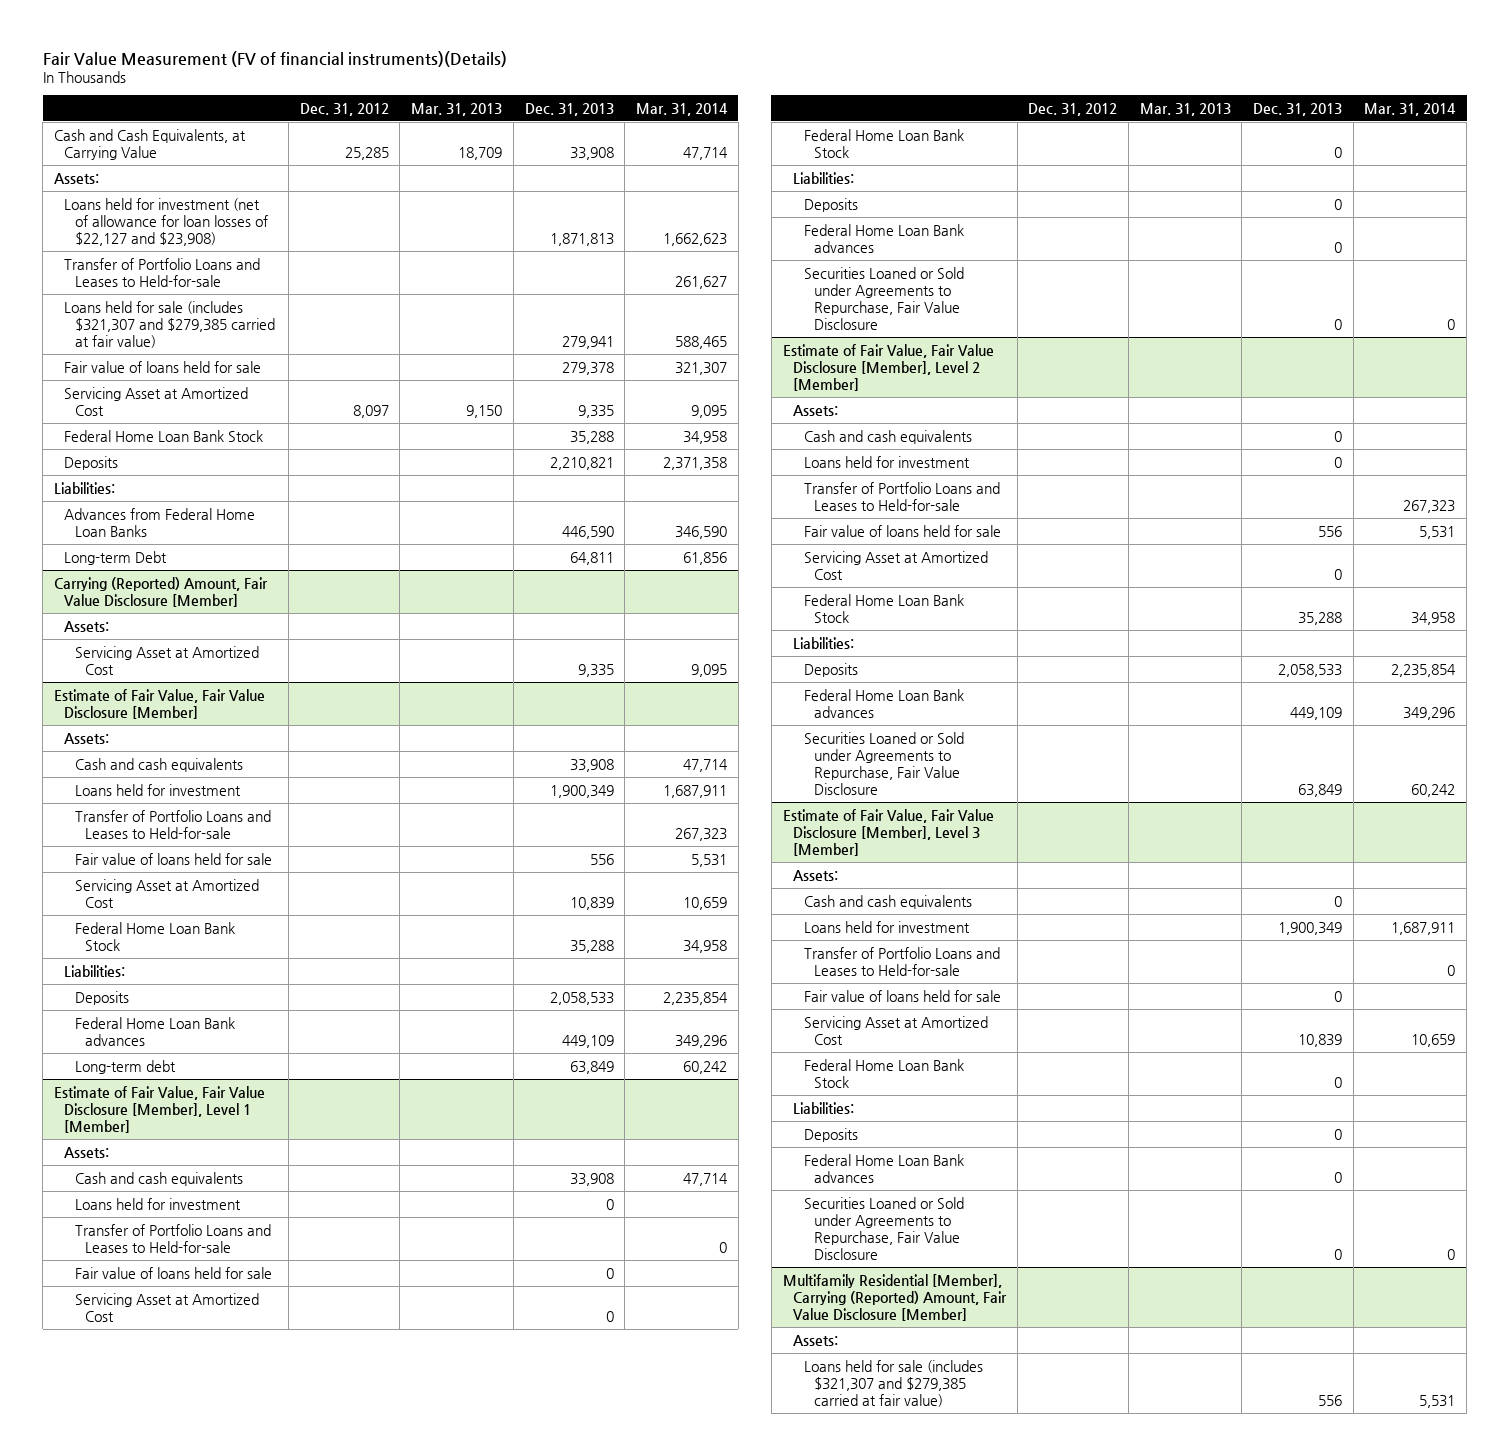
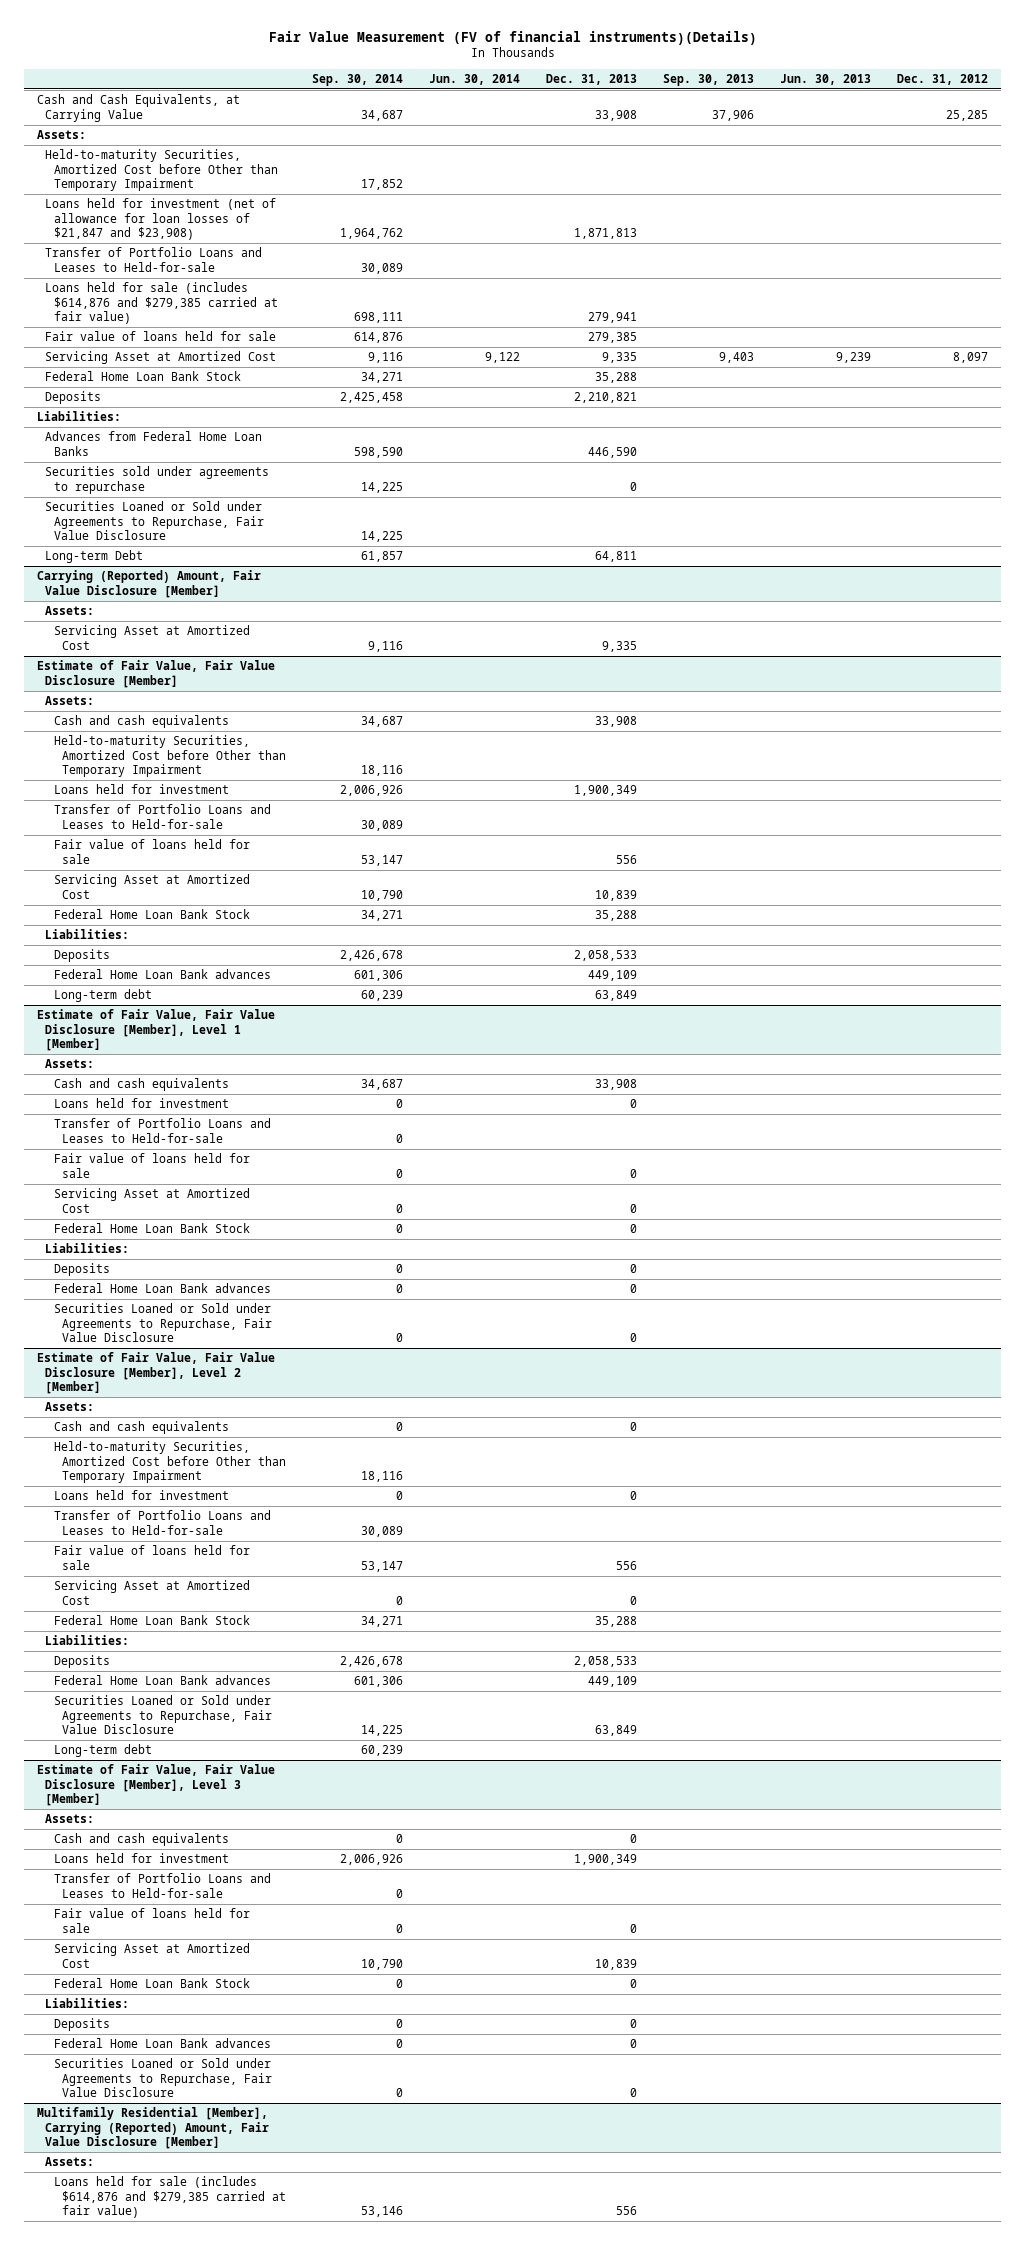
[411,102,503,116] Mar. 31, 2013 -> none
[635,102,728,116] Mar. 31, 2014 -> none
none -> [311,74,403,87] Sep. 30, 2014
none -> [428,74,520,86] Jun. 30, 2014
none -> [662,74,754,87] Sep. 30, 2013
none -> [779,74,871,86] Jun. 30, 2013
none -> [45,149,278,192] Held-to-maturity Securities, Amortized Cost before Other than Temporary Impairment
[64,197,268,246] Loans held for investment (net of allowance for loan losses of $22,127 and $23,908) -> [45,198,277,241] Loans held for investment (net of allowance for loan losses of $21,847 and $23,908)
[64,300,275,348] Loans held for sale (includes $321,307 and $279,385 carried at fair value) -> [45,282,278,325] Loans held for sale (includes $614,876 and $279,385 carried at fair value)
[561,361,614,375] 279,378 -> [587,332,637,344] 279,385
none -> [45,466,270,494] Securities sold under agreements to repurchase
none -> [45,501,264,541] Securities Loaned or Sold under Agreements to Repurchase, Fair Value Disclosure
none -> [53,735,286,778] Held-to-maturity Securities, Amortized Cost before Other than Temporary Impairment
none -> [53,1441,286,1484] Held-to-maturity Securities, Amortized Cost before Other than Temporary Impairment
none -> [53,1744,152,1758] Long-term debt
[803,1359,983,1407] Loans held for sale (includes $321,307 and $279,385 carried at fair value) -> [53,2176,286,2219] Loans held for sale (includes $614,876 and $279,385 carried at fair value)

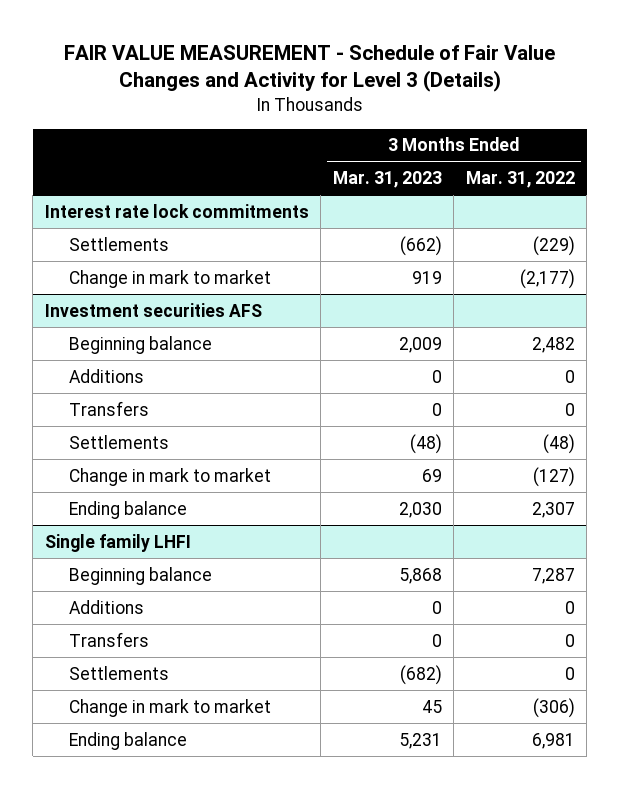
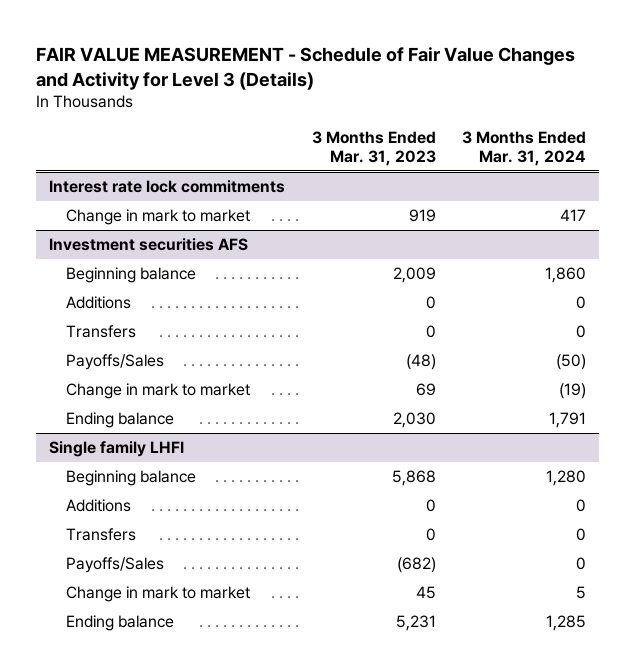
[465,171,575,189] Mar. 31, 2022 -> none
none -> [461,131,586,166] 3 Months Ended Mar. 31, 2024
[69,236,170,251] Settlements -> none
[69,434,170,449] Settlements -> none
none -> [66,354,165,371] Payoffs/Sales
[69,665,170,680] Settlements -> [66,557,165,574] Payoffs/Sales

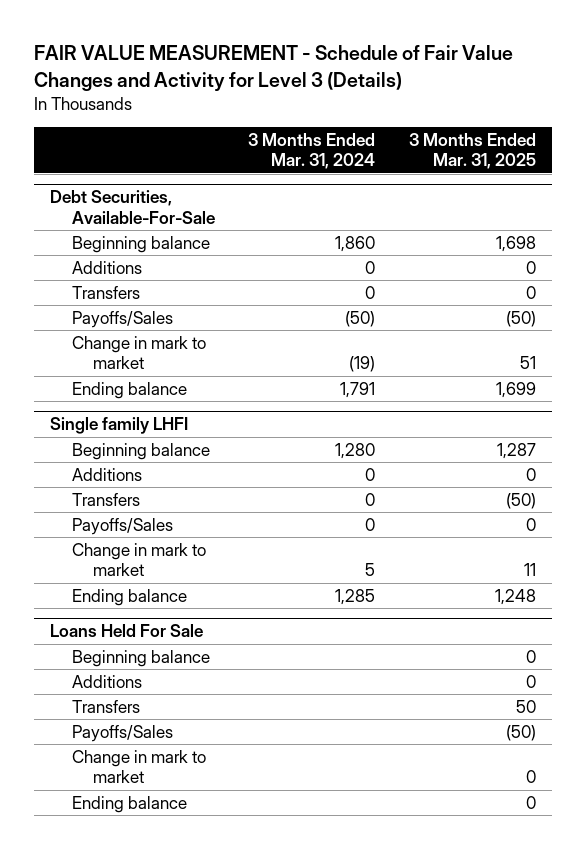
[311,131,436,166] 3 Months Ended Mar. 31, 2023 -> none
none -> [408,132,536,170] 3 Months Ended Mar. 31, 2025
[49,180,286,194] Interest rate lock commitments -> none
[66,209,251,226] Change in mark to market -> none
[49,238,249,252] Investment securities AFS -> none
none -> [50,190,215,224] Debt Securities, Available-For-Sale
none -> [50,624,204,638] Loans Held For Sale
none -> [71,649,210,667] Beginning balance
none -> [71,674,142,688] Additions
none -> [71,699,140,713] Transfers
none -> [71,724,173,742] Payoffs/Sales
none -> [71,749,206,784] Change in mark to market
none -> [71,795,187,813] Ending balance

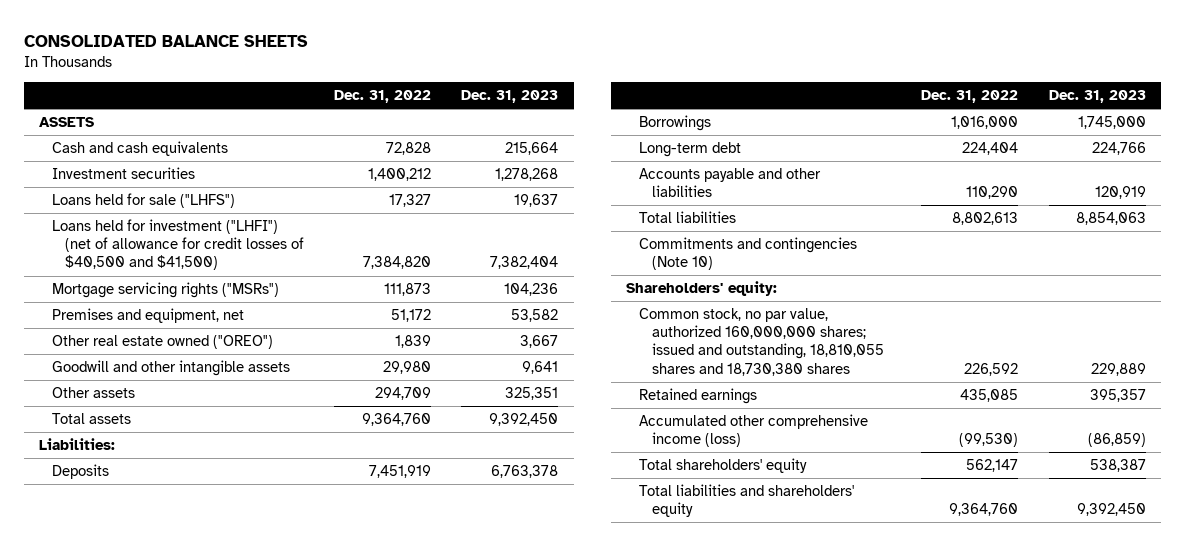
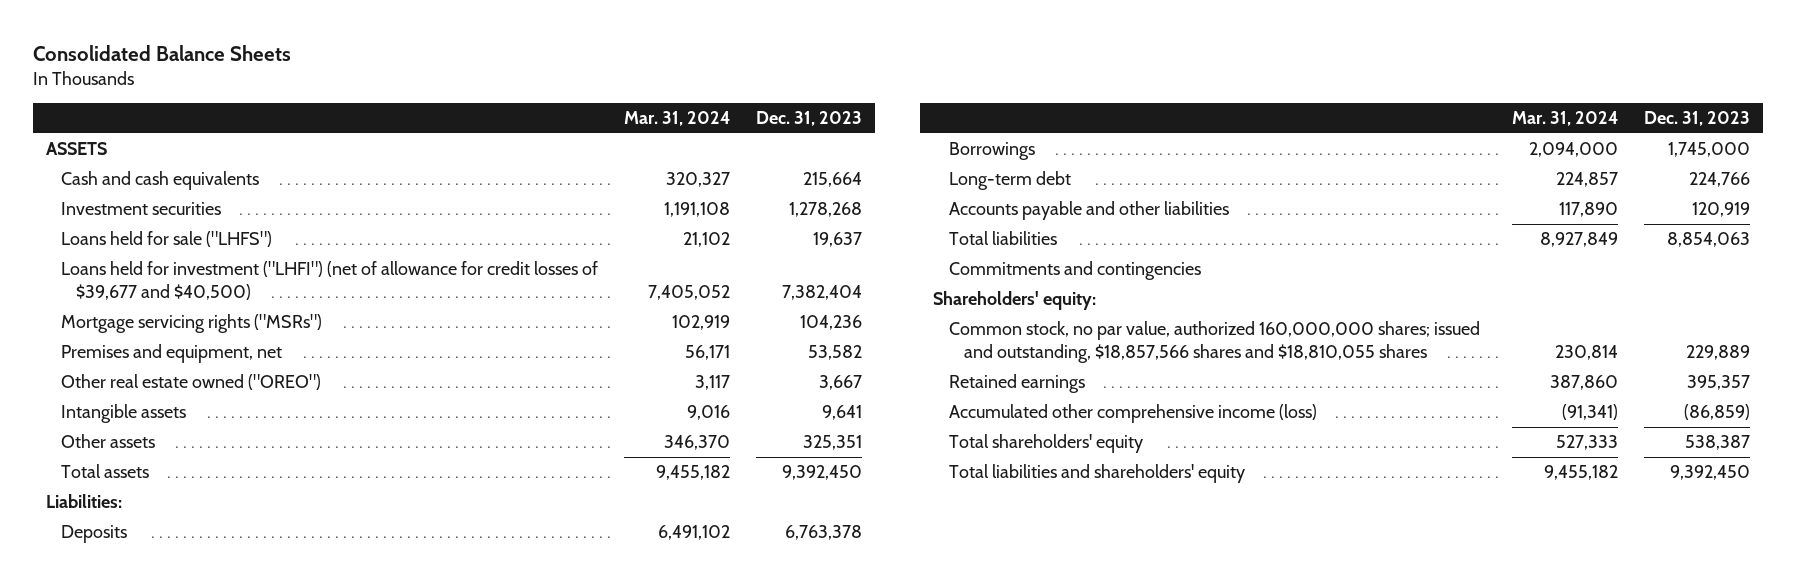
[23,34,308,47] CONSOLIDATED BALANCE SHEETS -> [32,44,291,61] Consolidated Balance Sheets
[334,90,432,104] Dec. 31, 2022 -> none
none -> [624,111,731,127] Mar. 31, 2024
[51,219,304,271] Loans held for investment ("LHFI") (net of allowance for credit losses of $40,500 and $41,500) -> [61,261,599,301] Loans held for investment ("LHFI") (net of allowance for credit losses of $39,677 and $40,500)
[51,360,290,377] Goodwill and other intangible assets -> [61,404,187,424] Intangible assets
[638,237,857,271] Commitments and contingencies (Note 10) -> [948,261,1201,281] Commitments and contingencies
[638,308,884,376] Common stock, no par value, authorized 160,000,000 shares; issued and outstanding, 18,810,055 shares and 18,730,380 shares -> [948,321,1480,364] Common stock, no par value, authorized 160,000,000 shares; issued and outstanding, $18,857,566 shares and $18,810,055 shares

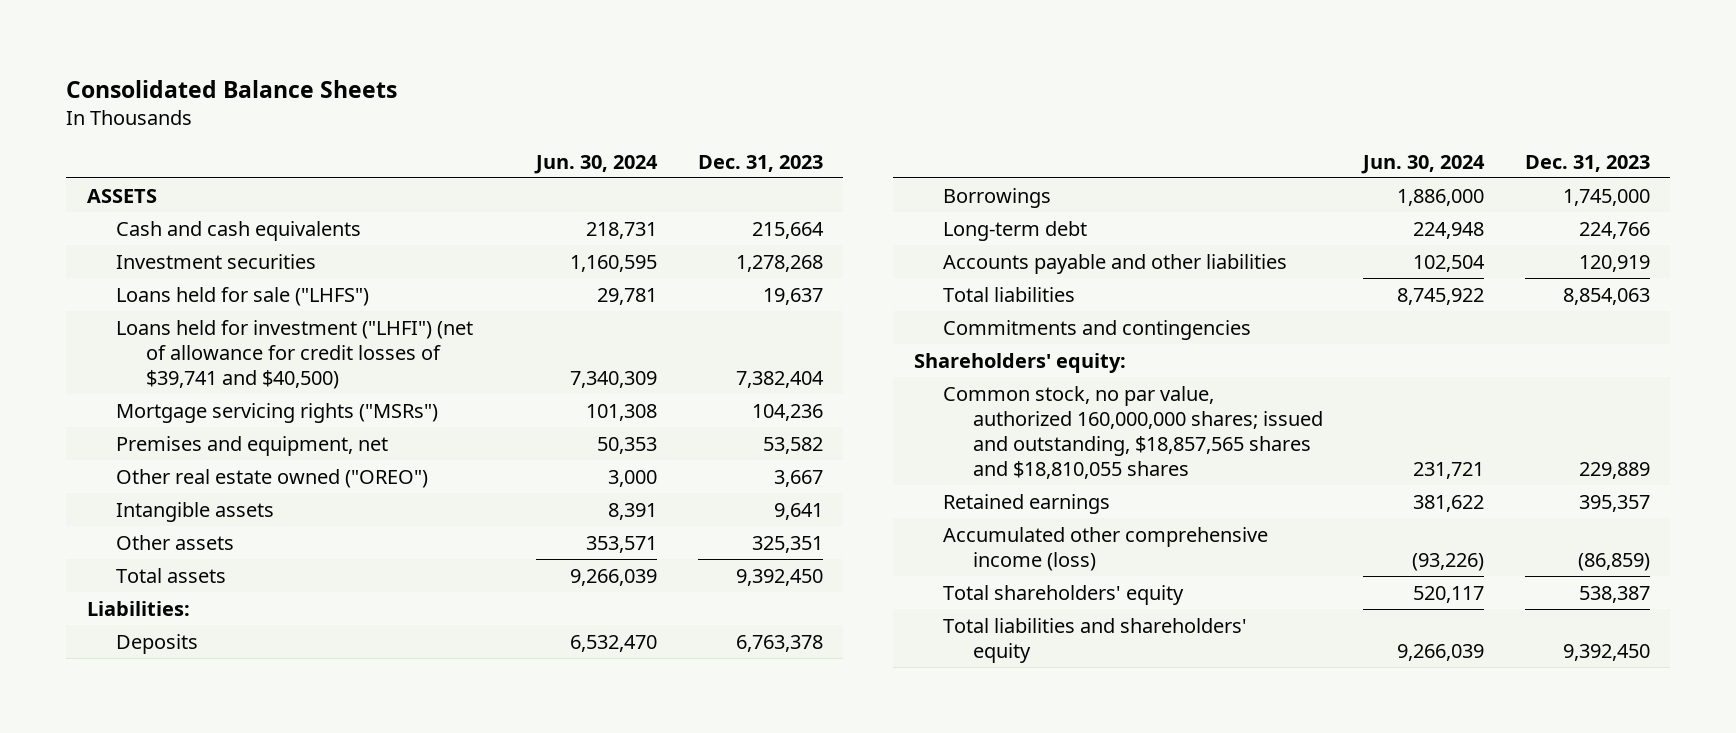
[624,111,731,127] Mar. 31, 2024 -> none
none -> [534,154,659,174] Jun. 30, 2024
[61,261,599,301] Loans held for investment ("LHFI") (net of allowance for credit losses of $39,677 and $40,500) -> [116,319,474,389] Loans held for investment ("LHFI") (net of allowance for credit losses of $39,741 and $40,500)
[948,321,1480,364] Common stock, no par value, authorized 160,000,000 shares; issued and outstanding, $18,857,566 shares and $18,810,055 shares -> [943,385,1323,480] Common stock, no par value, authorized 160,000,000 shares; issued and outstanding, $18,857,565 shares and $18,810,055 shares

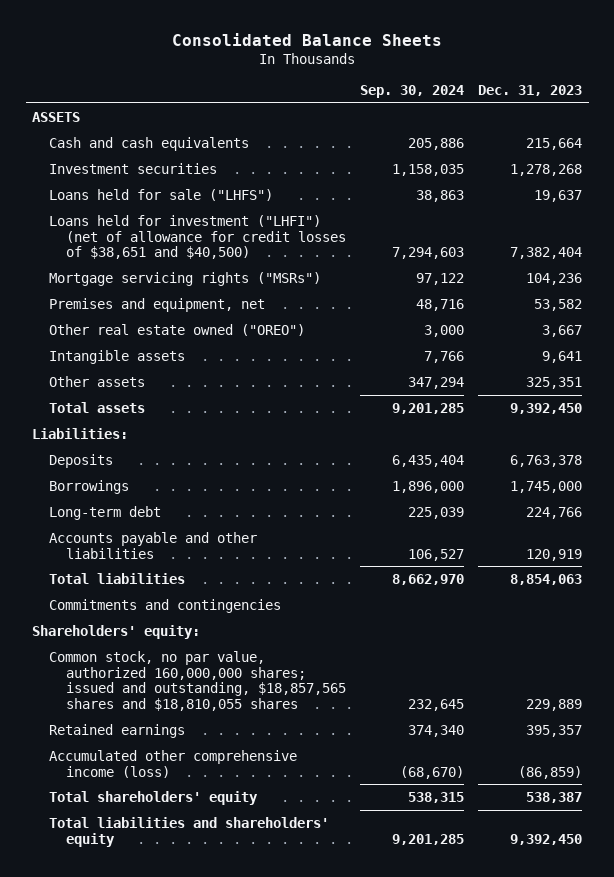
[534,154,659,174] Jun. 30, 2024 -> none
none -> [360,85,465,99] Sep. 30, 2024
[116,319,474,389] Loans held for investment ("LHFI") (net of allowance for credit losses of $39,741 and $40,500) -> [49,214,347,260] Loans held for investment ("LHFI") (net of allowance for credit losses of $38,651 and $40,500)

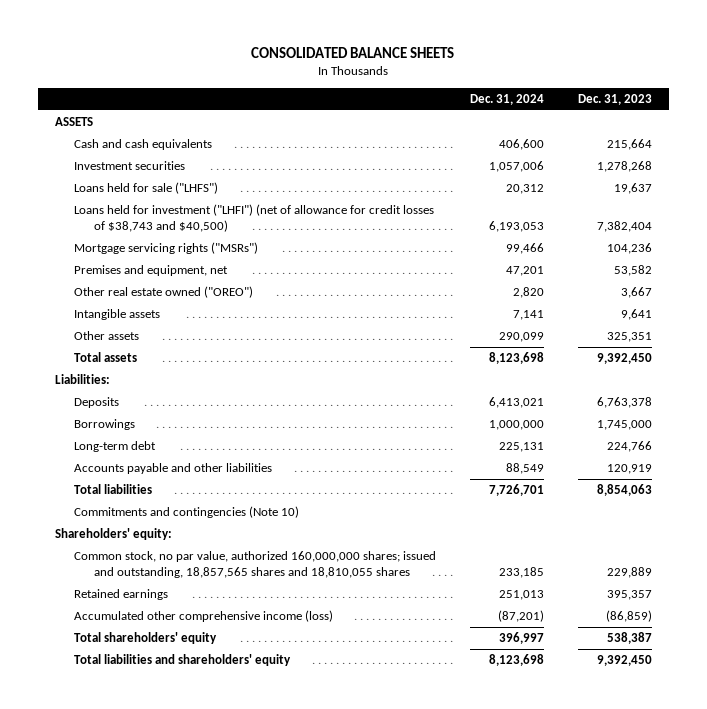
[172,33,443,47] Consolidated Balance Sheets -> [251,46,455,58] CONSOLIDATED BALANCE SHEETS
[360,85,465,99] Sep. 30, 2024 -> none
none -> [470,93,545,105] Dec. 31, 2024
[49,214,347,260] Loans held for investment ("LHFI") (net of allowance for credit losses of $38,651 and $40,500) -> [74,204,435,232] Loans held for investment ("LHFI") (net of allowance for credit losses of $38,743 and $40,500)
[49,598,282,613] Commitments and contingencies -> [74,506,300,519] Commitments and contingencies (Note 10)
[49,650,347,712] Common stock, no par value, authorized 160,000,000 shares; issued and outstanding, $18,857,565 shares and $18,810,055 shares -> [74,551,437,578] Common stock, no par value, authorized 160,000,000 shares; issued and outstanding, 18,857,565 shares and 18,810,055 shares

